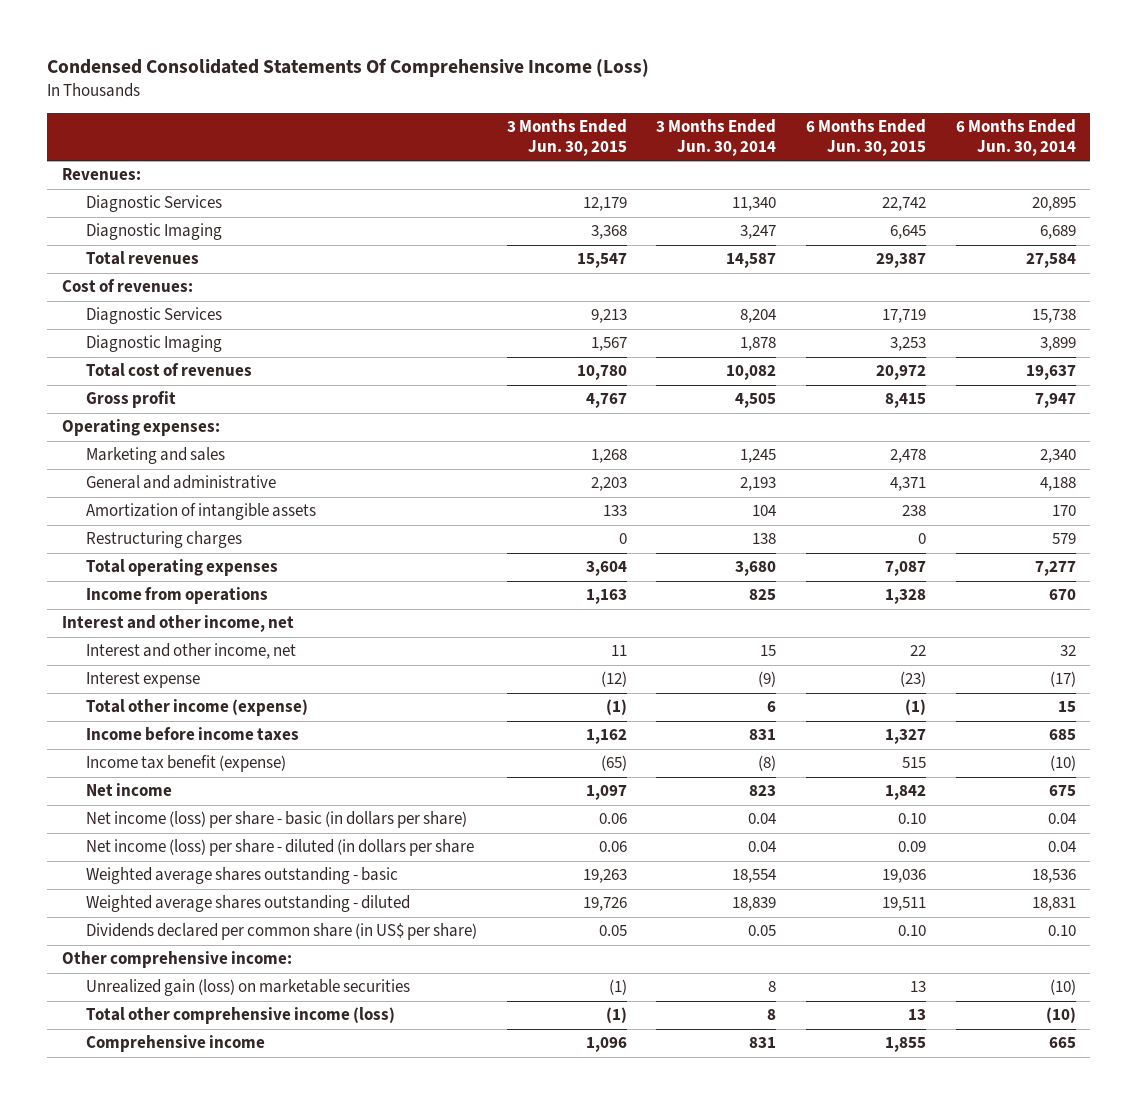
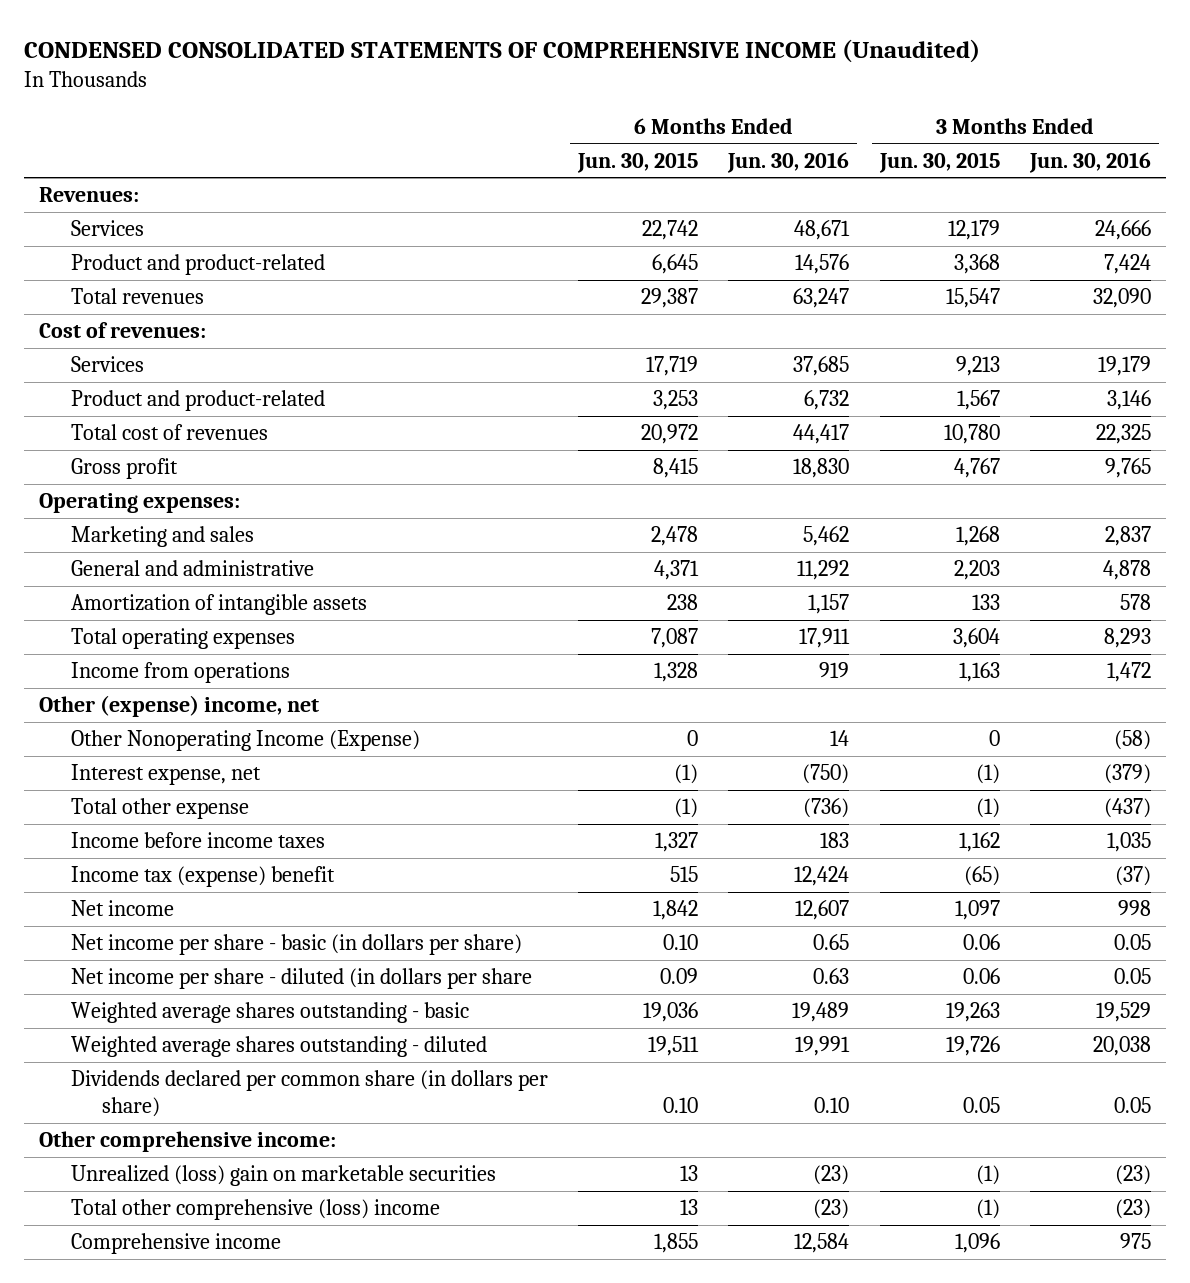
[47,58,650,78] Condensed Consolidated Statements Of Comprehensive Income (Loss) -> [23,38,980,63] CONDENSED CONSOLIDATED STATEMENTS OF COMPREHENSIVE INCOME (Unaudited)
[656,119,777,156] 3 Months Ended Jun. 30, 2014 -> none
[955,119,1076,156] 6 Months Ended Jun. 30, 2014 -> none
none -> [727,151,850,173] Jun. 30, 2016
none -> [1028,151,1151,173] Jun. 30, 2016
[85,195,222,213] Diagnostic Services -> [70,220,144,237] Services
[85,223,222,241] Diagnostic Imaging -> [70,254,325,276] Product and product-related
[85,307,222,325] Diagnostic Services -> [70,356,144,373] Services
[85,335,222,353] Diagnostic Imaging -> [70,390,325,412] Product and product-related
[85,531,242,549] Restructuring charges -> none
[85,643,296,660] Interest and other income, net -> none
[62,615,295,633] Interest and other income, net -> [39,695,320,718] Other (expense) income, net
none -> [70,730,420,752] Other Nonoperating Income (Expense)
[85,672,200,689] Interest expense -> [70,764,261,786] Interest expense, net
[600,671,627,688] (12) -> [975,764,1000,785] (1)
[899,671,926,688] (23) -> [674,764,699,785] (1)
[85,699,308,717] Total other income (expense) -> [70,798,249,820] Total other expense
[85,755,286,773] Income tax benefit (expense) -> [70,866,335,888] Income tax (expense) benefit
[85,811,467,829] Net income (loss) per share - basic (in dollars per share) -> [70,934,522,956] Net income per share - basic (in dollars per share)
[85,839,474,857] Net income (loss) per share - diluted (in dollars per share -> [70,968,532,990] Net income per share - diluted (in dollars per share
[85,923,477,941] Dividends declared per common share (in US$ per share) -> [70,1070,548,1118] Dividends declared per common share (in dollars per share)
[85,979,410,997] Unrealized gain (loss) on marketable securities -> [70,1165,496,1187] Unrealized (loss) gain on marketable securities
[85,1007,395,1025] Total other comprehensive income (loss) -> [70,1199,440,1221] Total other comprehensive (loss) income

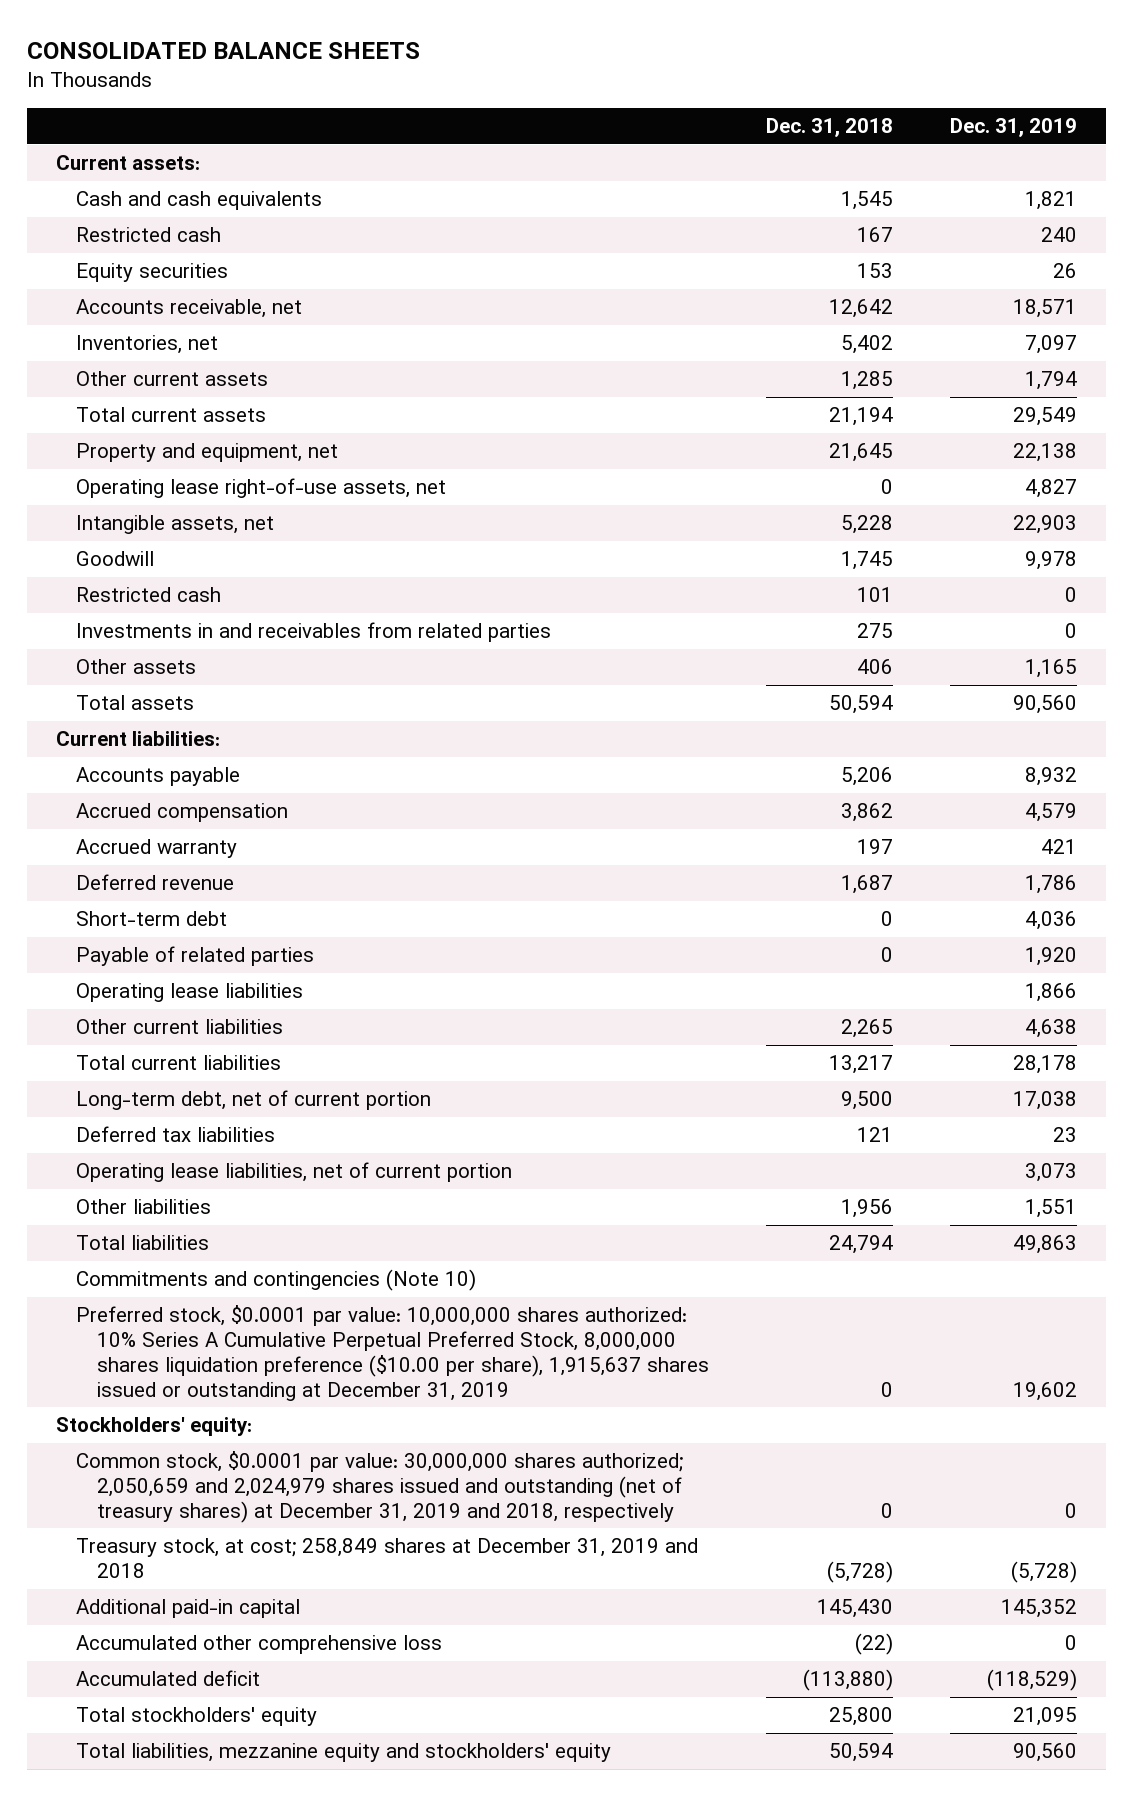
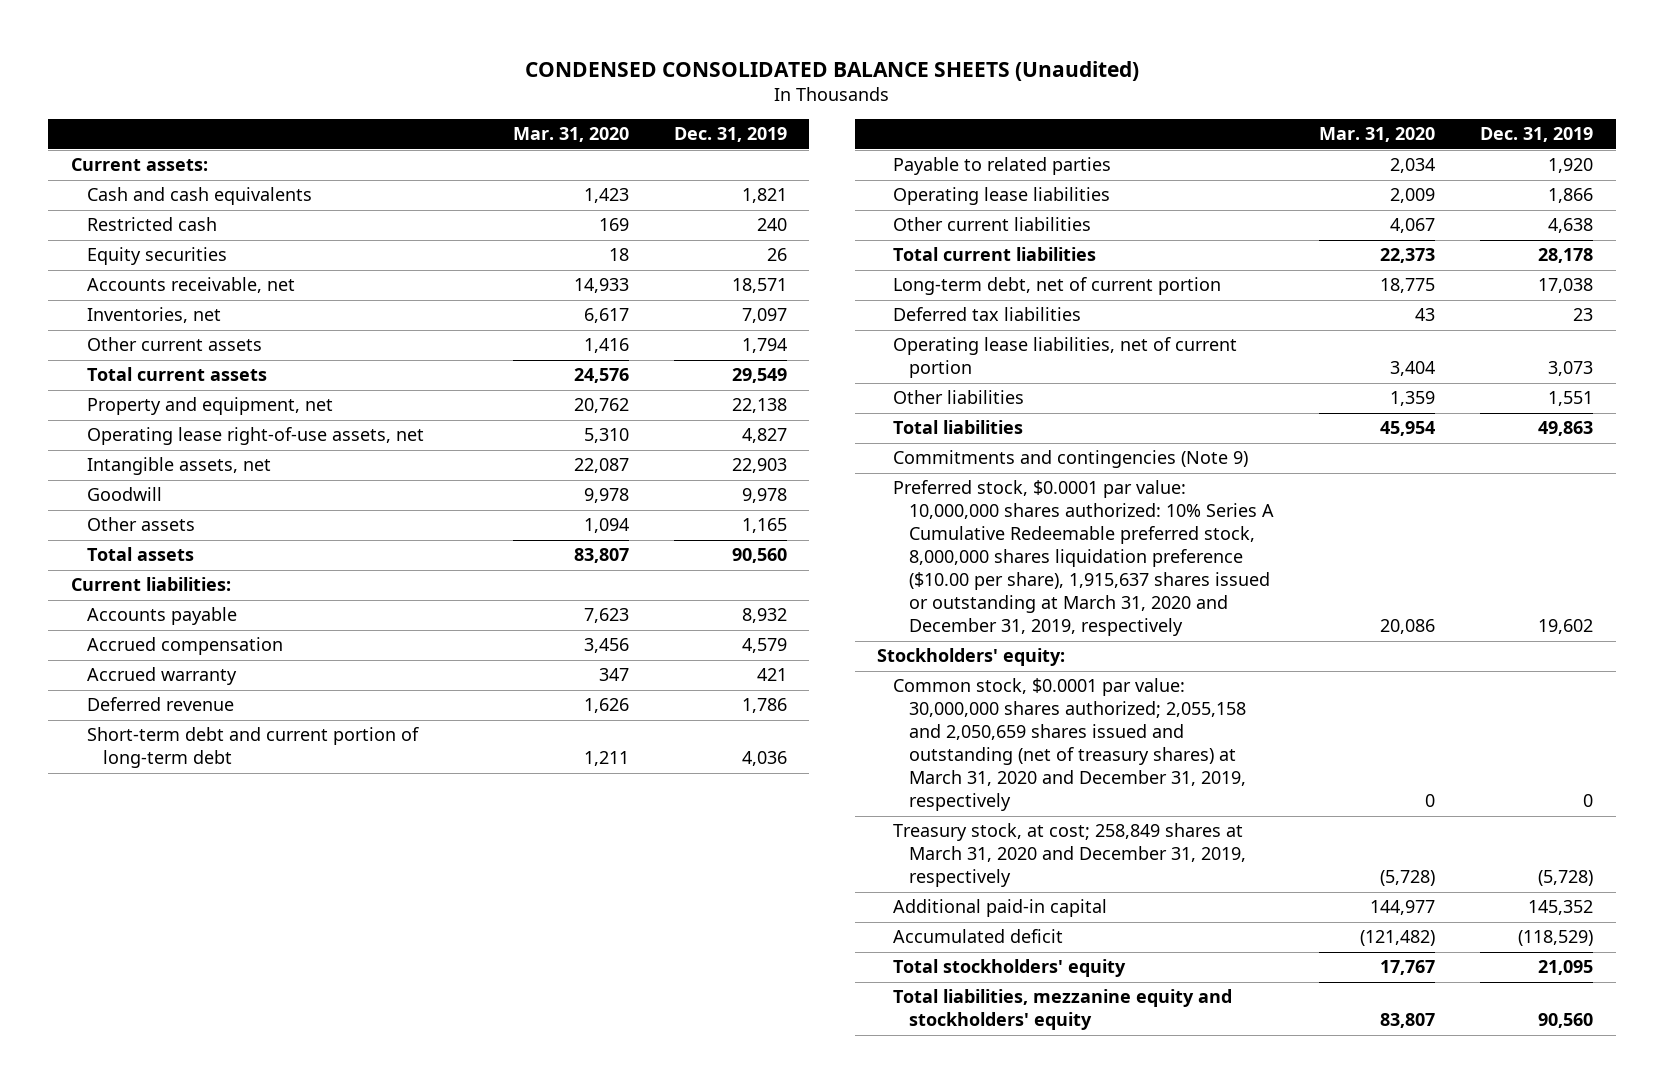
[27,42,421,60] CONSOLIDATED BALANCE SHEETS -> [525,60,1140,81] CONDENSED CONSOLIDATED BALANCE SHEETS (Unaudited)
[765,118,893,138] Dec. 31, 2018 -> none
none -> [512,127,629,143] Mar. 31, 2020
[76,587,222,603] Restricted cash -> none
[76,622,552,643] Investments in and receivables from related parties -> none
[76,911,228,927] Short-term debt -> [86,727,419,769] Short-term debt and current portion of long-term debt
[76,946,315,967] Payable of related parties -> [893,157,1112,176] Payable to related parties
[76,1269,477,1292] Commitments and contingencies (Note 10) -> [893,450,1249,469] Commitments and contingencies (Note 9)
[76,1305,709,1401] Preferred stock, $0.0001 par value: 10,000,000 shares authorized: 10% Series A Cumulative Perpetual Preferred Stock, 8,000,000 shares liquidation preference ($10.00 per share), 1,915,637 shares issued or outstanding at December 31, 2019 -> [893,480,1275,637] Preferred stock, $0.0001 par value: 10,000,000 shares authorized: 10% Series A Cumulative Redeemable preferred stock, 8,000,000 shares liquidation preference ($10.00 per share), 1,915,637 shares issued or outstanding at March 31, 2020 and December 31, 2019, respectively
[76,1451,684,1523] Common stock, $0.0001 par value: 30,000,000 shares authorized; 2,050,659 and 2,024,979 shares issued and outstanding (net of treasury shares) at December 31, 2019 and 2018, respectively -> [893,678,1247,812] Common stock, $0.0001 par value: 30,000,000 shares authorized; 2,055,158 and 2,050,659 shares issued and outstanding (net of treasury shares) at March 31, 2020 and December 31, 2019, respectively
[76,1538,699,1579] Treasury stock, at cost; 258,849 shares at December 31, 2019 and 2018 -> [893,823,1247,888] Treasury stock, at cost; 258,849 shares at March 31, 2020 and December 31, 2019, respectively
[76,1635,443,1655] Accumulated other comprehensive loss -> none

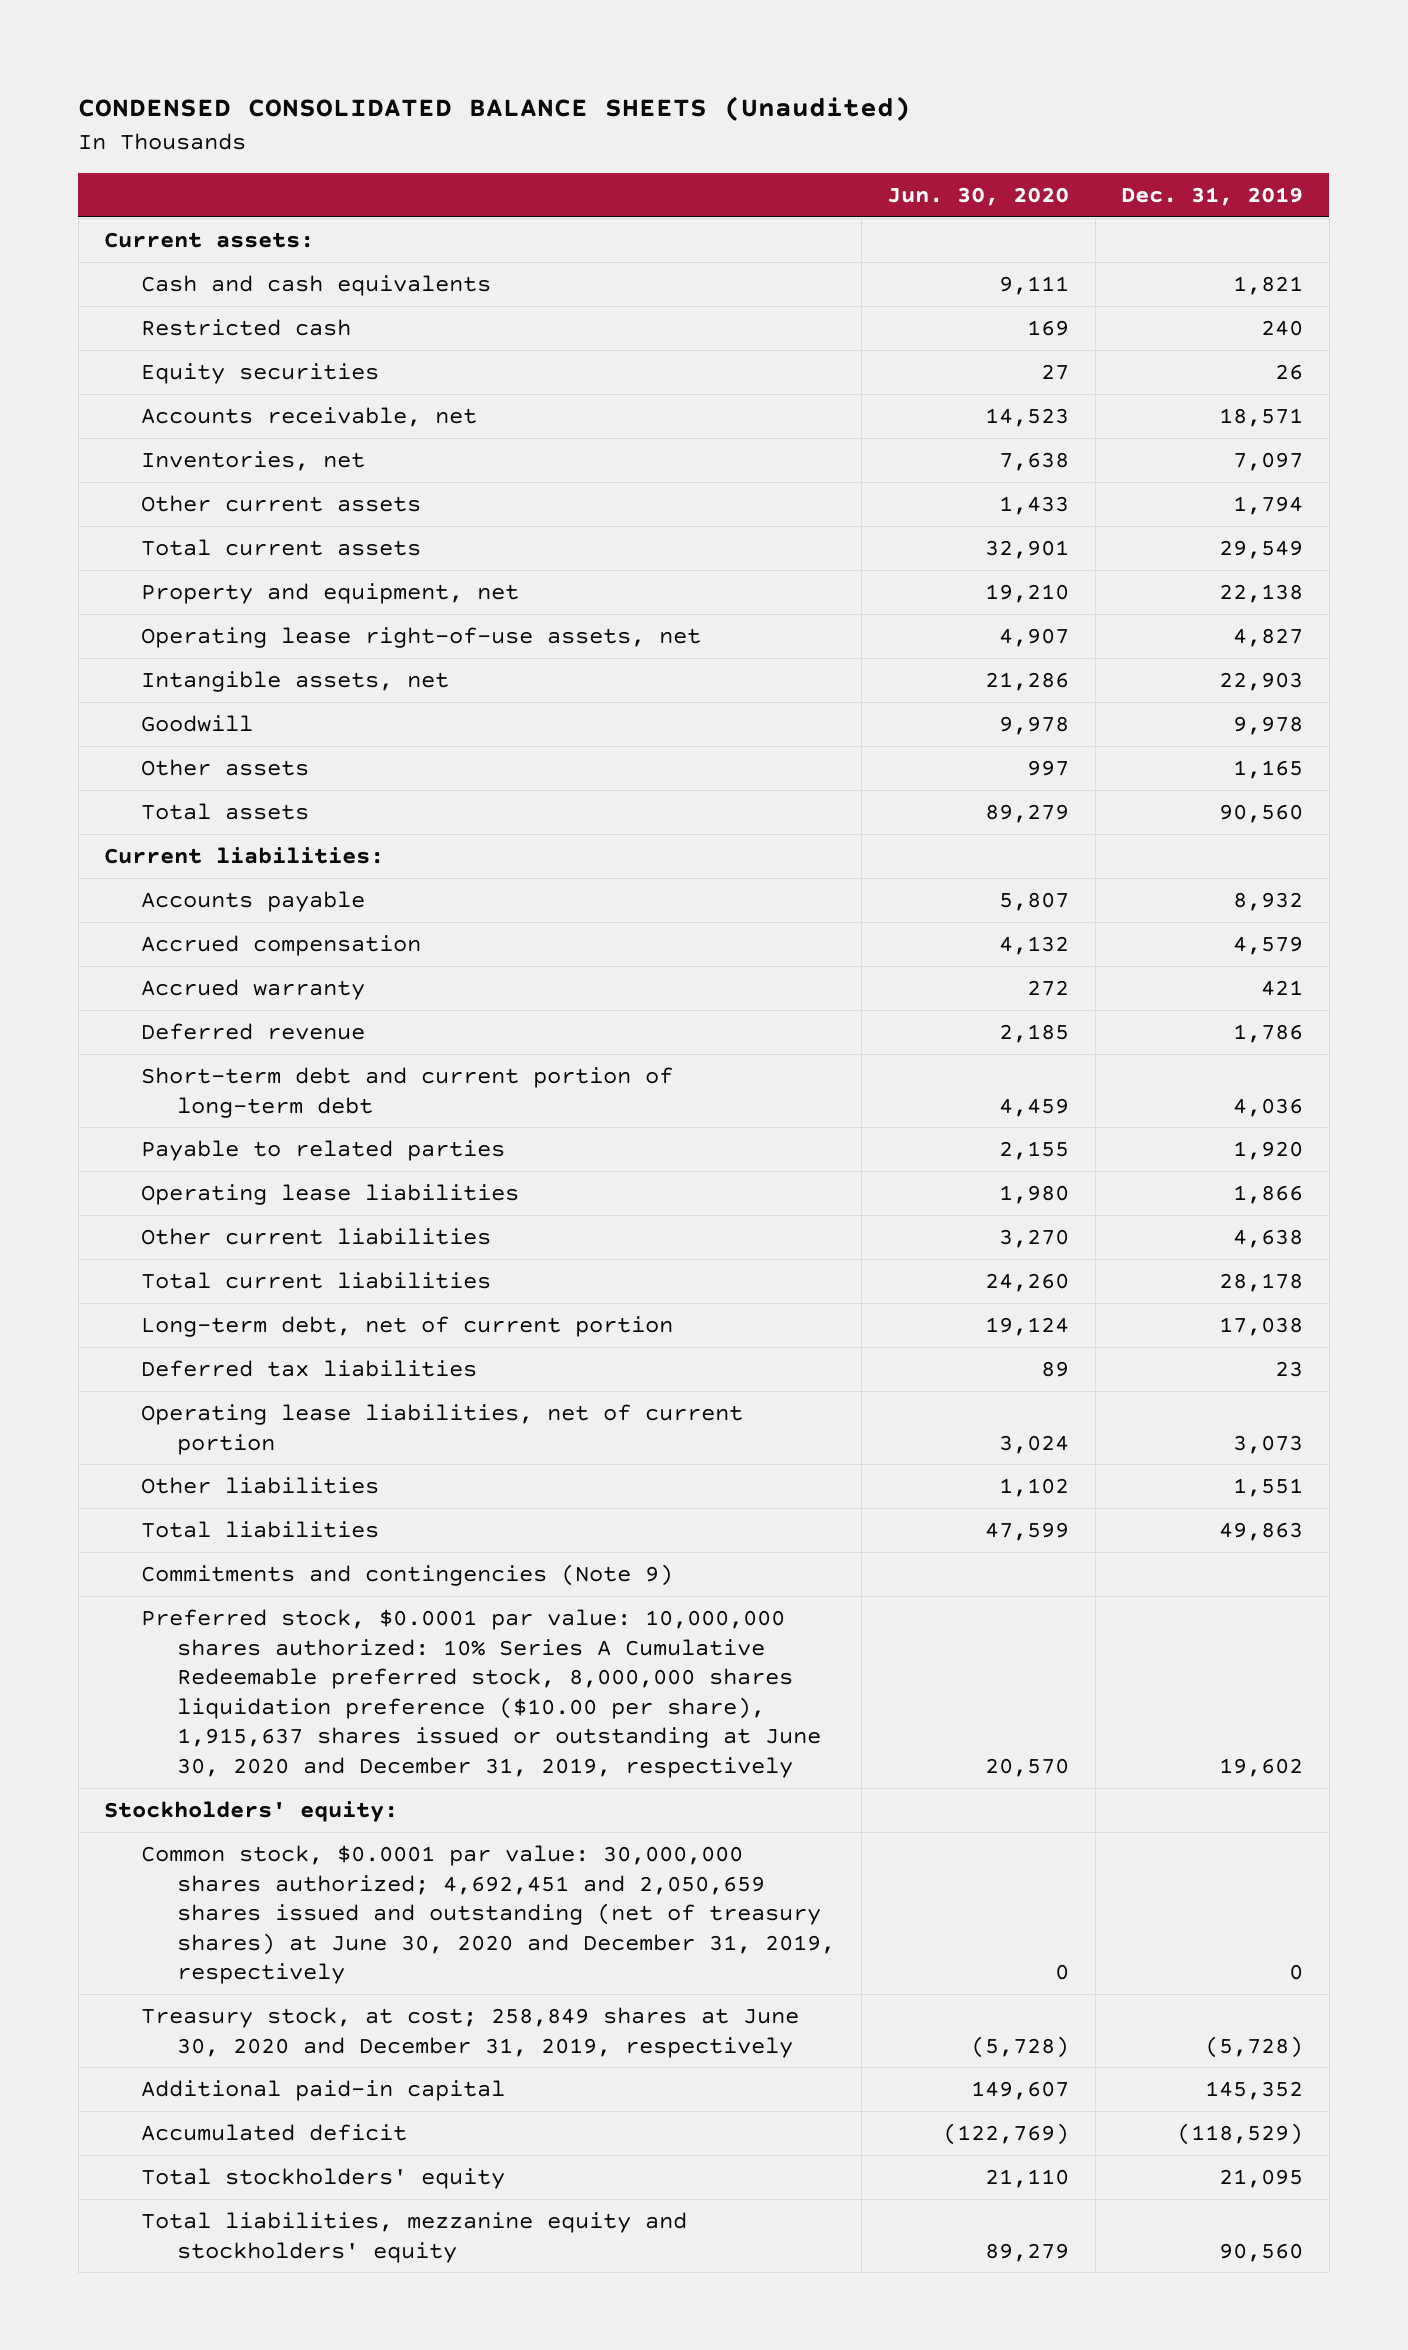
[512,127,629,143] Mar. 31, 2020 -> none
none -> [887,187,1070,207] Jun. 30, 2020
[893,480,1275,637] Preferred stock, $0.0001 par value: 10,000,000 shares authorized: 10% Series A Cumulative Redeemable preferred stock, 8,000,000 shares liquidation preference ($10.00 per share), 1,915,637 shares issued or outstanding at March 31, 2020 and December 31, 2019, respectively -> [140,1609,822,1779] Preferred stock, $0.0001 par value: 10,000,000 shares authorized: 10% Series A Cumulative Redeemable preferred stock, 8,000,000 shares liquidation preference ($10.00 per share), 1,915,637 shares issued or outstanding at June 30, 2020 and December 31, 2019, respectively
[893,678,1247,812] Common stock, $0.0001 par value: 30,000,000 shares authorized; 2,055,158 and 2,050,659 shares issued and outstanding (net of treasury shares) at March 31, 2020 and December 31, 2019, respectively -> [140,1845,836,1985] Common stock, $0.0001 par value: 30,000,000 shares authorized; 4,692,451 and 2,050,659 shares issued and outstanding (net of treasury shares) at June 30, 2020 and December 31, 2019, respectively
[893,823,1247,888] Treasury stock, at cost; 258,849 shares at March 31, 2020 and December 31, 2019, respectively -> [140,2007,799,2058] Treasury stock, at cost; 258,849 shares at June 30, 2020 and December 31, 2019, respectively

